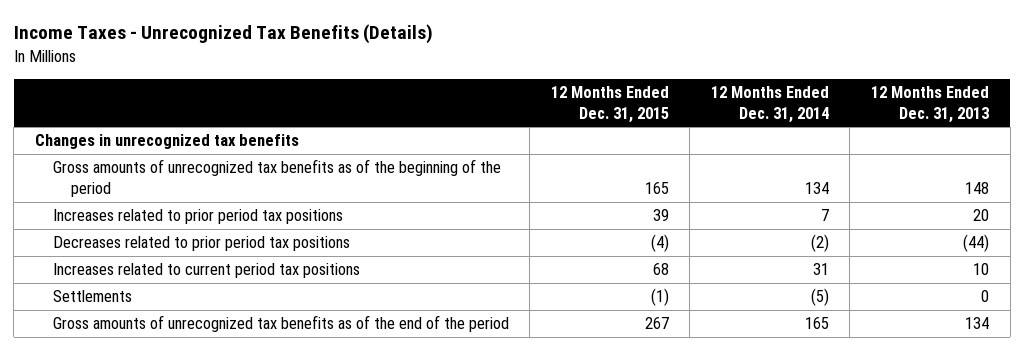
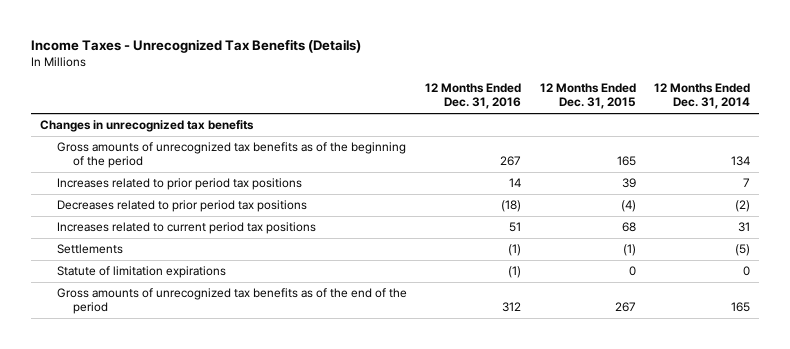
[870,86,989,123] 12 Months Ended Dec. 31, 2013 -> none
none -> [425,83,522,110] 12 Months Ended Dec. 31, 2016
none -> [56,265,226,278] Statute of limitation expirations

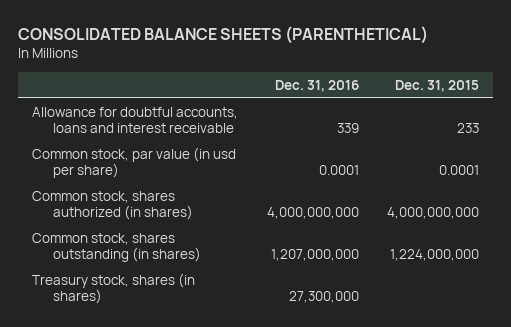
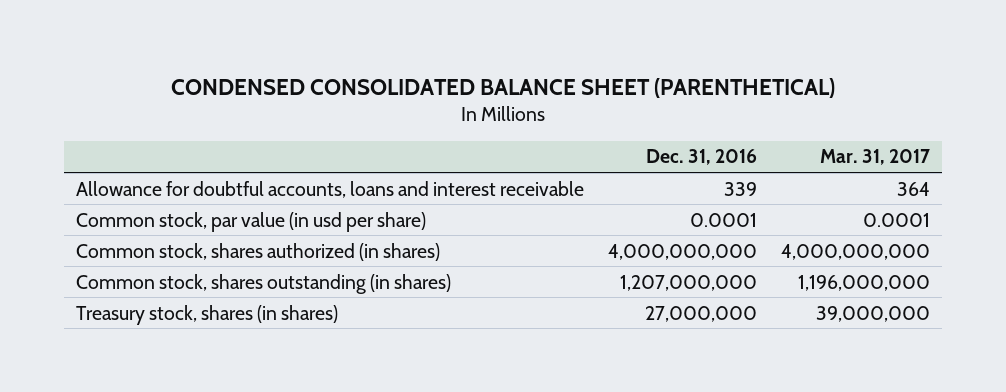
[18,25,429,44] CONSOLIDATED BALANCE SHEETS (PARENTHETICAL) -> [170,77,835,98] CONDENSED CONSOLIDATED BALANCE SHEET (PARENTHETICAL)
[394,79,479,92] Dec. 31, 2015 -> none
none -> [819,149,930,166] Mar. 31, 2017
[288,290,359,303] 27,300,000 -> [644,305,757,322] 27,000,000

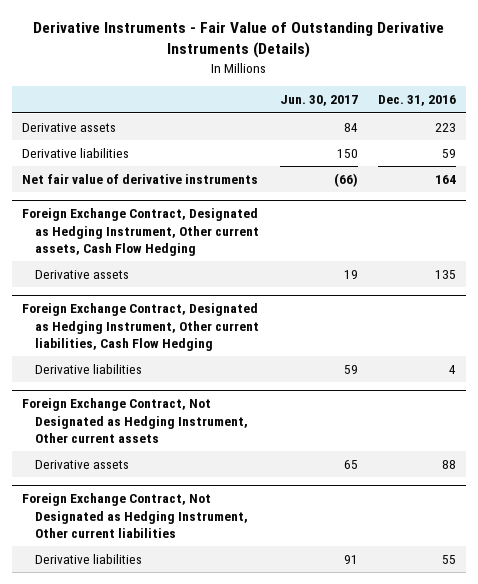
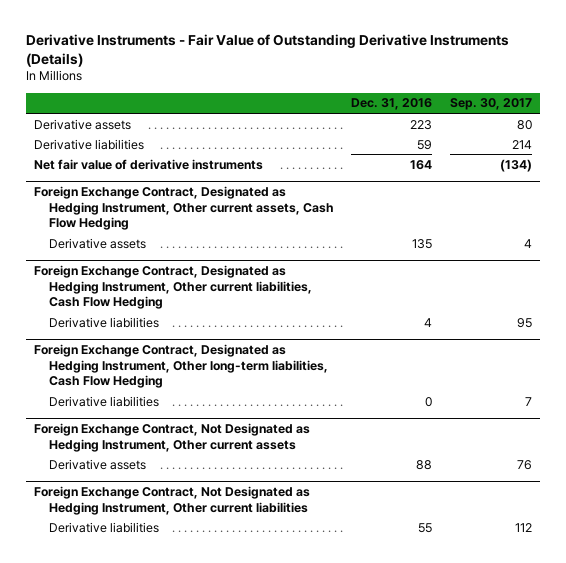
[279,95,358,107] Jun. 30, 2017 -> none
none -> [449,98,532,111] Sep. 30, 2017
none -> [34,344,329,389] Foreign Exchange Contract, Designated as Hedging Instrument, Other long-term liabilities, Cash Flow Hedging
none -> [49,395,160,407] Derivative liabilities

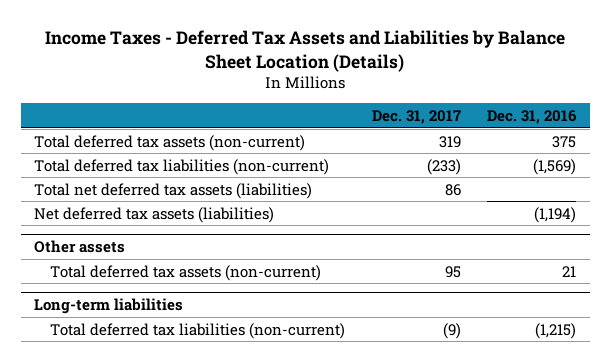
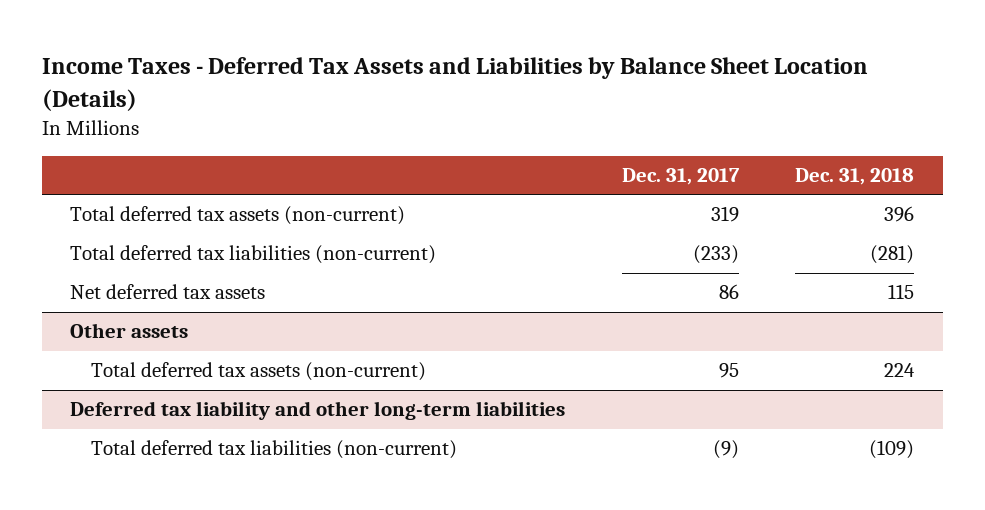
[487,109,578,124] Dec. 31, 2016 -> none
none -> [795,167,915,185] Dec. 31, 2018
[34,206,275,223] Net deferred tax assets (liabilities) -> none
[34,182,313,199] Total net deferred tax assets (liabilities) -> [70,284,266,300] Net deferred tax assets
[34,297,184,314] Long-term liabilities -> [70,401,566,421] Deferred tax liability and other long-term liabilities

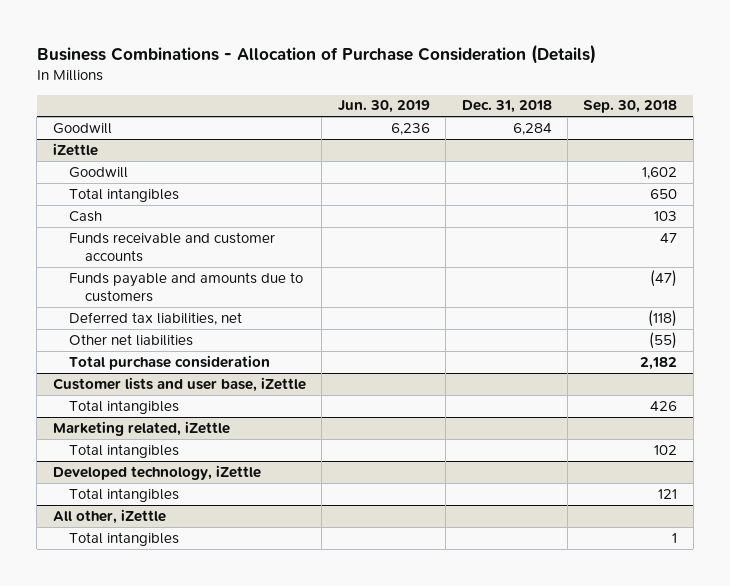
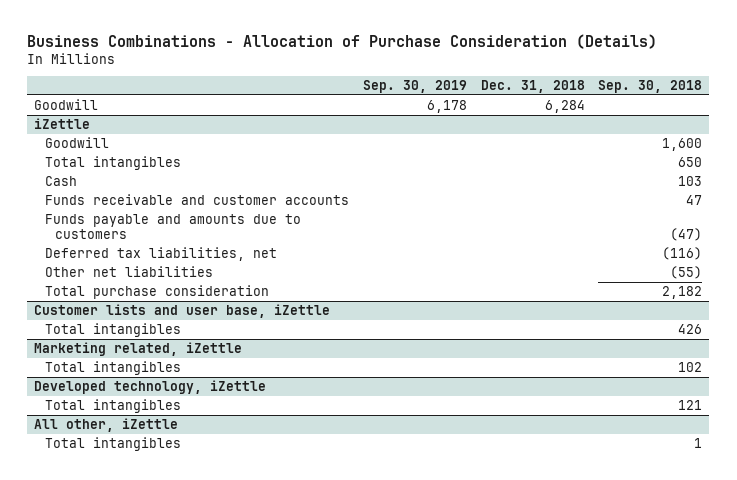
[337,100,430,114] Jun. 30, 2019 -> none
none -> [362,79,467,93] Sep. 30, 2019
[642,166,678,179] 1,602 -> [662,137,703,151] 1,600
[648,309,678,327] (118) -> [662,246,703,260] (116)

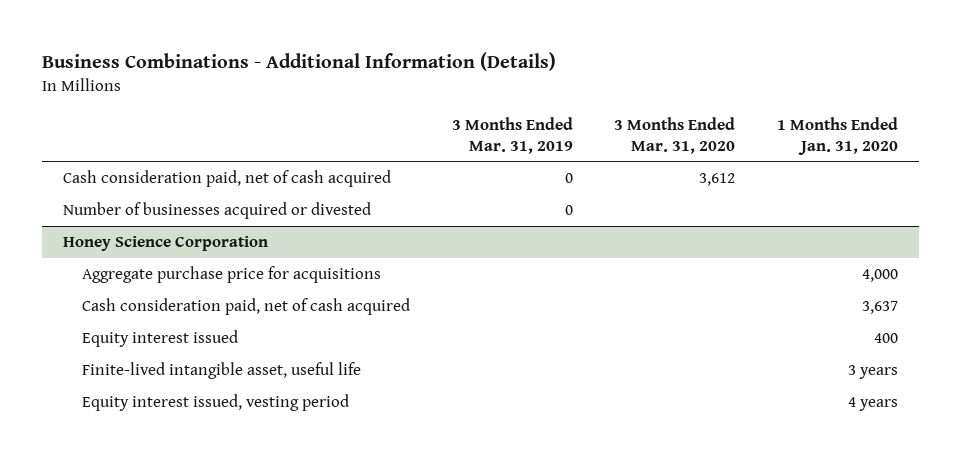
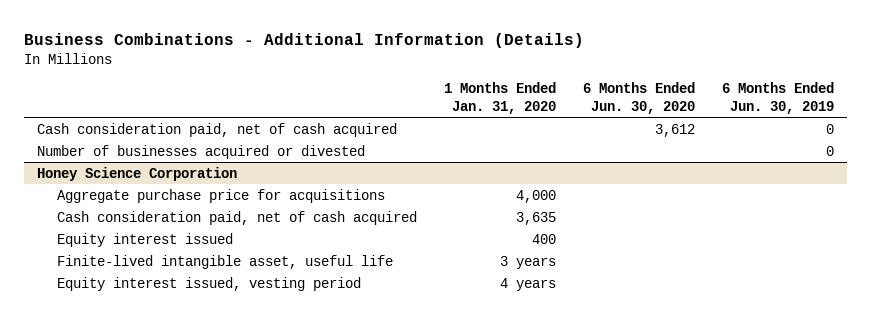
[451,116,573,154] 3 Months Ended Mar. 31, 2019 -> none
[614,116,736,154] 3 Months Ended Mar. 31, 2020 -> none
none -> [582,82,695,114] 6 Months Ended Jun. 30, 2020
none -> [721,82,834,114] 6 Months Ended Jun. 30, 2019
[862,301,899,315] 3,637 -> [515,211,556,225] 3,635

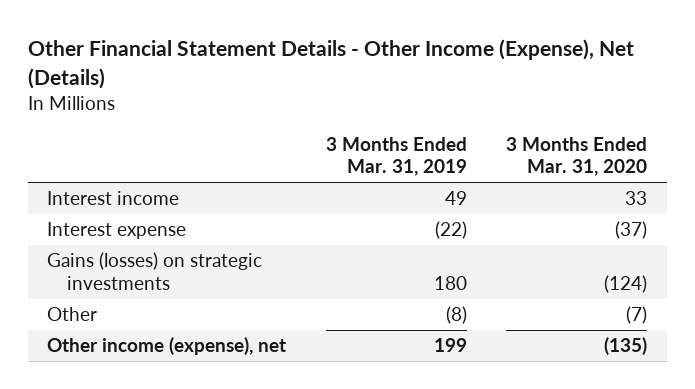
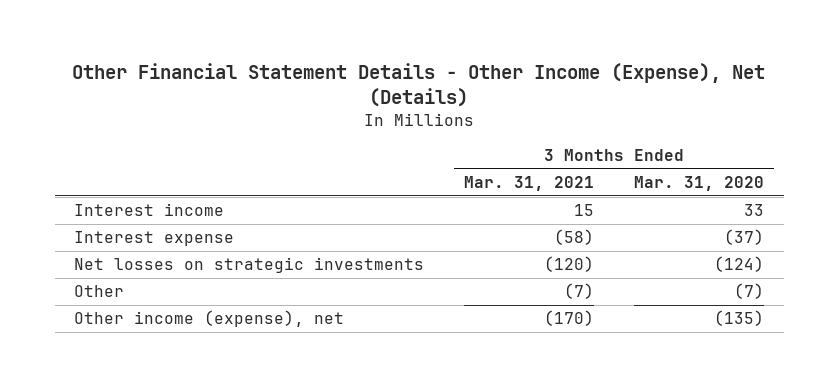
[325,136,467,177] 3 Months Ended Mar. 31, 2019 -> none
none -> [464,176,595,192] Mar. 31, 2021
[47,252,263,290] Gains (losses) on strategic investments -> [74,257,425,274] Net losses on strategic investments

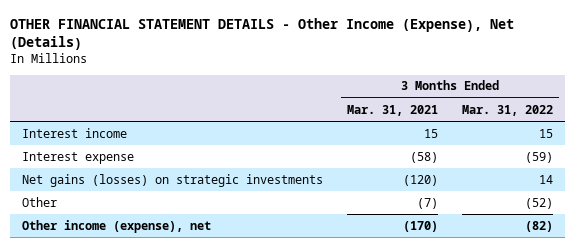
[72,63,766,108] Other Financial Statement Details - Other Income (Expense), Net (Details) -> [10,17,515,50] OTHER FINANCIAL STATEMENT DETAILS - Other Income (Expense), Net (Details)
[634,176,765,192] Mar. 31, 2020 -> none
none -> [461,104,553,116] Mar. 31, 2022
[74,257,425,274] Net losses on strategic investments -> [22,173,324,187] Net gains (losses) on strategic investments

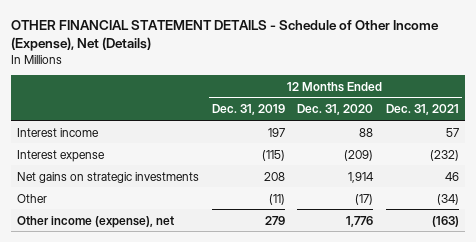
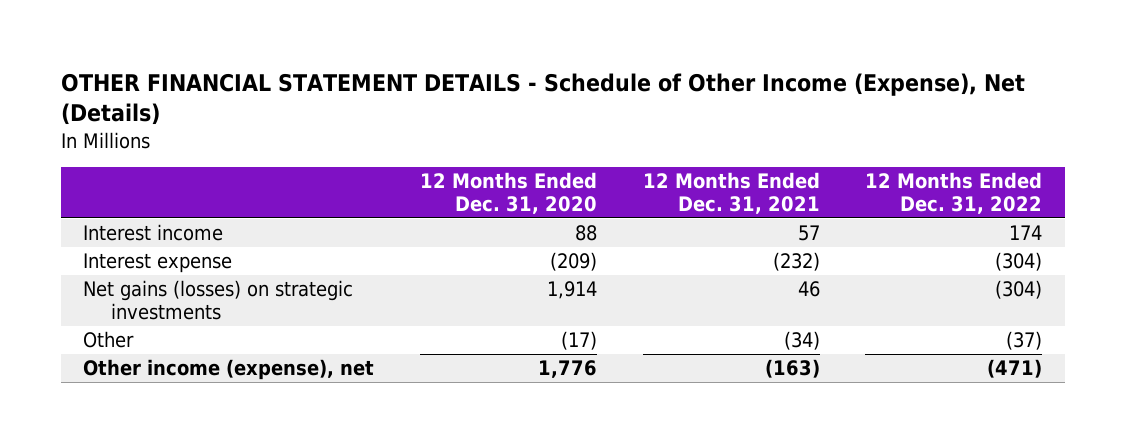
[211,104,285,116] Dec. 31, 2019 -> none
none -> [865,172,1043,215] 12 Months Ended Dec. 31, 2022
[17,171,200,183] Net gains on strategic investments -> [83,280,354,320] Net gains (losses) on strategic investments

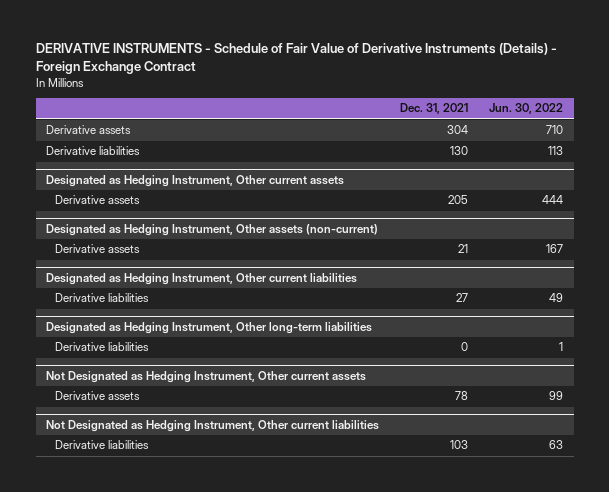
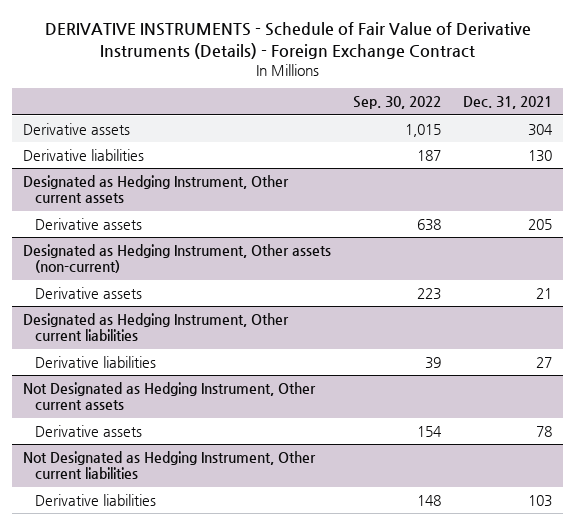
[489,103,564,115] Jun. 30, 2022 -> none
none -> [353,96,442,110] Sep. 30, 2022
[46,321,373,334] Designated as Hedging Instrument, Other long-term liabilities -> none
[54,342,149,352] Derivative liabilities -> none

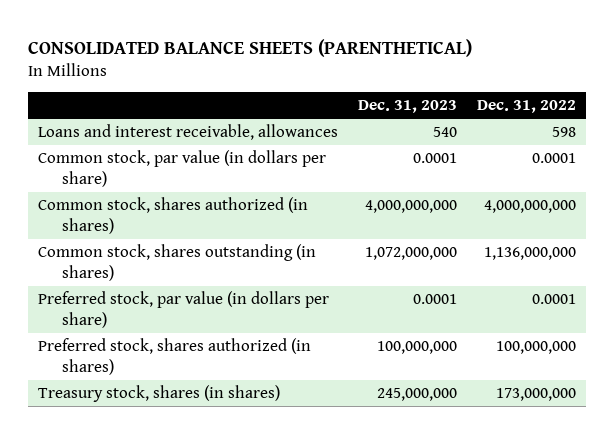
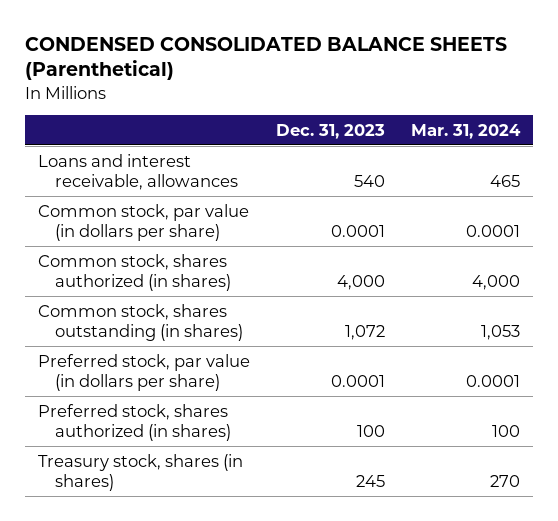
[28,38,473,57] CONSOLIDATED BALANCE SHEETS (PARENTHETICAL) -> [25,36,508,81] CONDENSED CONSOLIDATED BALANCE SHEETS (Parenthetical)
[476,100,576,114] Dec. 31, 2022 -> none
none -> [410,123,521,139] Mar. 31, 2024
[365,200,458,214] 4,000,000,000 -> [336,274,385,290] 4,000
[365,247,458,261] 1,072,000,000 -> [344,324,385,340] 1,072
[377,341,458,355] 100,000,000 -> [356,424,385,437] 100
[377,388,458,402] 245,000,000 -> [355,474,385,487] 245

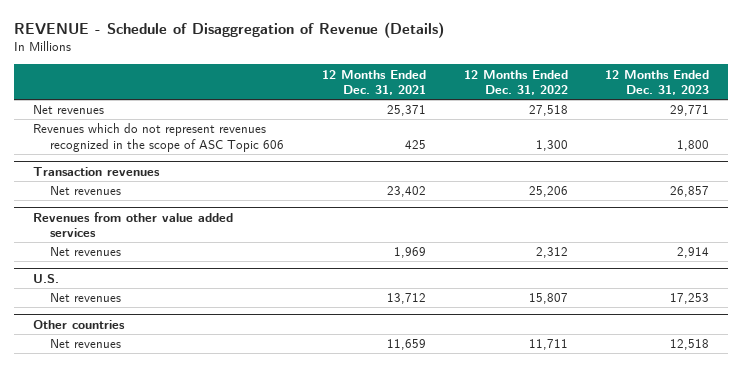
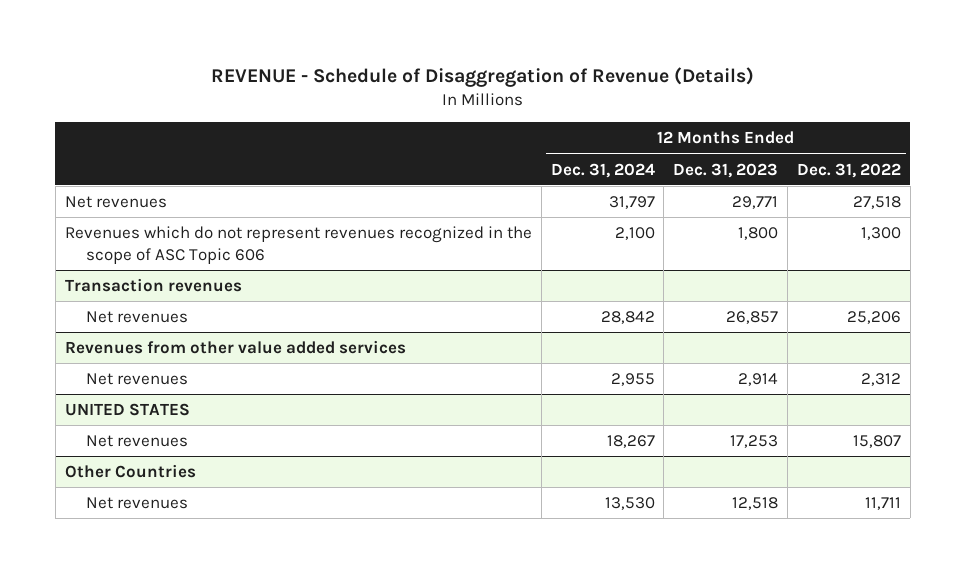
[321,69,426,95] 12 Months Ended Dec. 31, 2021 -> none
none -> [550,162,655,178] Dec. 31, 2024
[32,273,59,283] U.S. -> [64,403,190,417] UNITED STATES
[32,319,125,329] Other countries -> [64,464,196,479] Other Countries

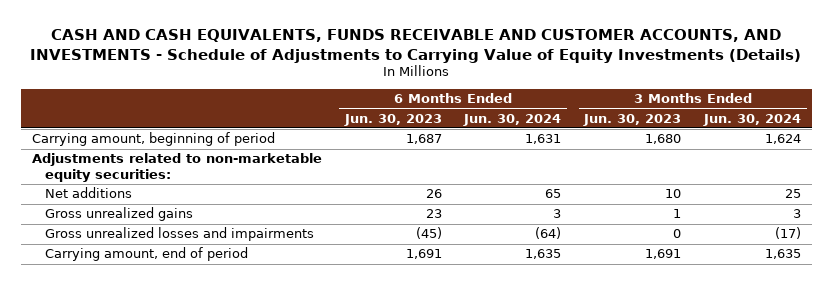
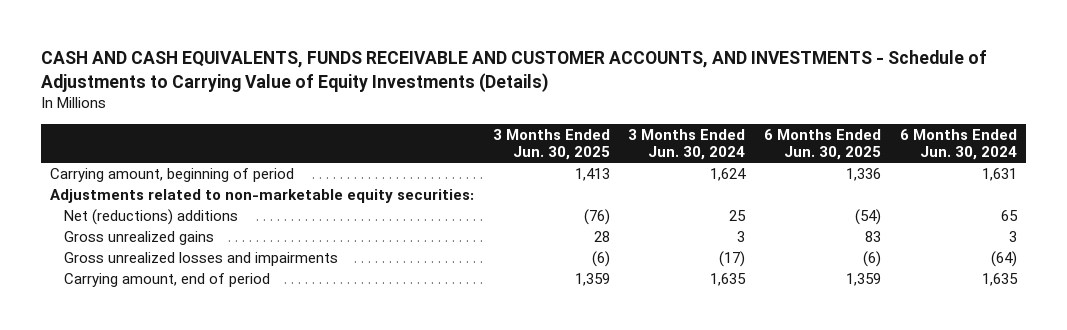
[343,113,442,126] Jun. 30, 2023 -> none
[583,113,682,126] Jun. 30, 2023 -> none
none -> [492,128,610,161] 3 Months Ended Jun. 30, 2025
none -> [763,128,881,161] 6 Months Ended Jun. 30, 2025
[44,187,132,199] Net additions -> [64,209,239,226] Net (reductions) additions

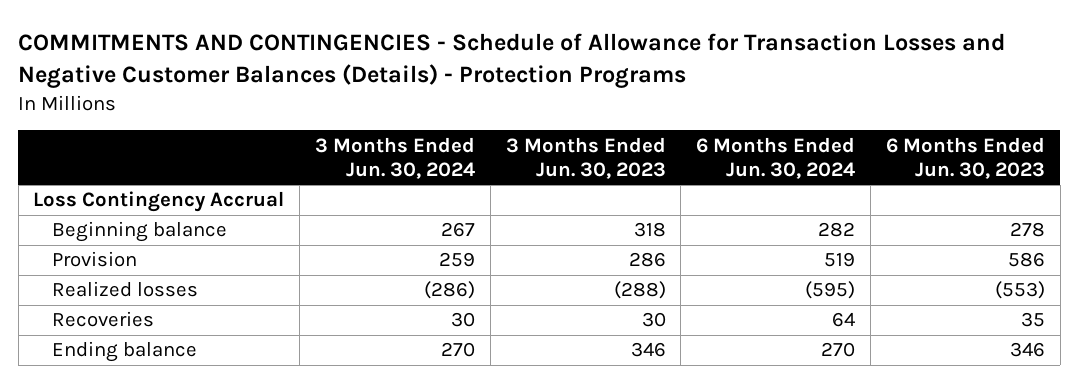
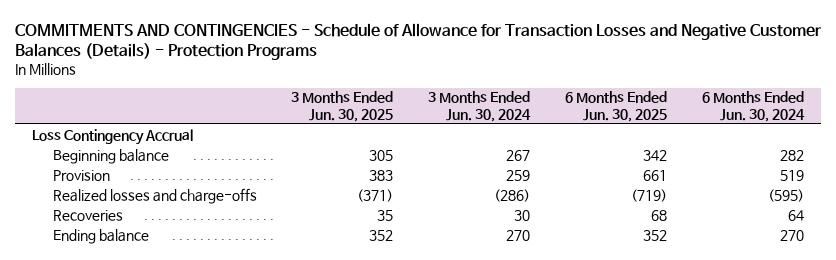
[505,136,666,179] 3 Months Ended Jun. 30, 2023 -> none
[885,136,1045,179] 6 Months Ended Jun. 30, 2023 -> none
none -> [291,91,394,122] 3 Months Ended Jun. 30, 2025
none -> [564,91,667,122] 6 Months Ended Jun. 30, 2025
[52,281,199,298] Realized losses -> [52,187,257,204] Realized losses and charge-offs

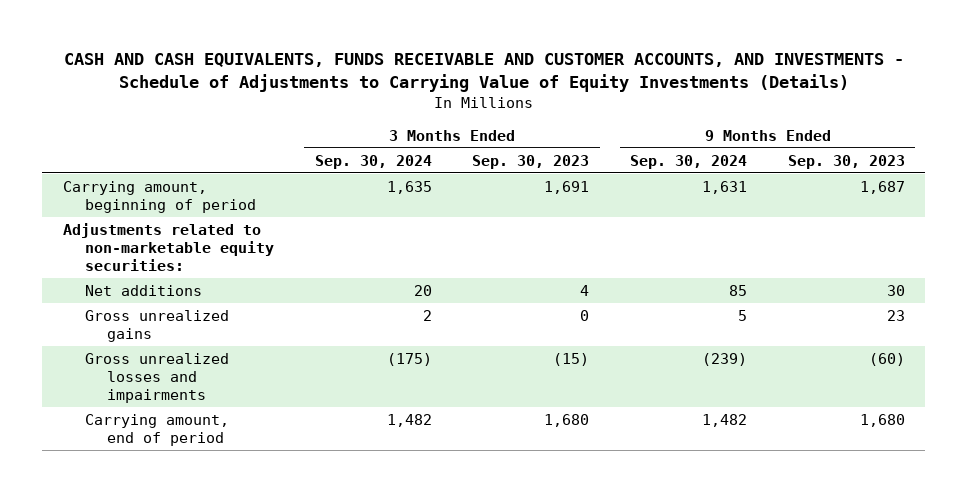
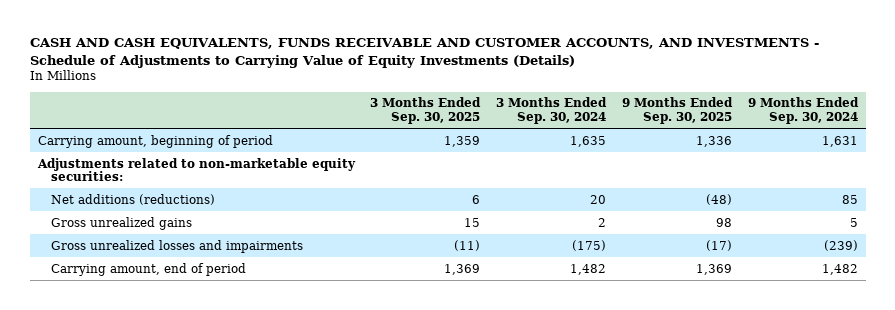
[472,154,590,169] Sep. 30, 2023 -> none
[787,154,905,169] Sep. 30, 2023 -> none
none -> [370,97,482,125] 3 Months Ended Sep. 30, 2025
none -> [621,97,733,125] 9 Months Ended Sep. 30, 2025
[84,284,202,296] Net additions -> [51,193,216,205] Net additions (reductions)

